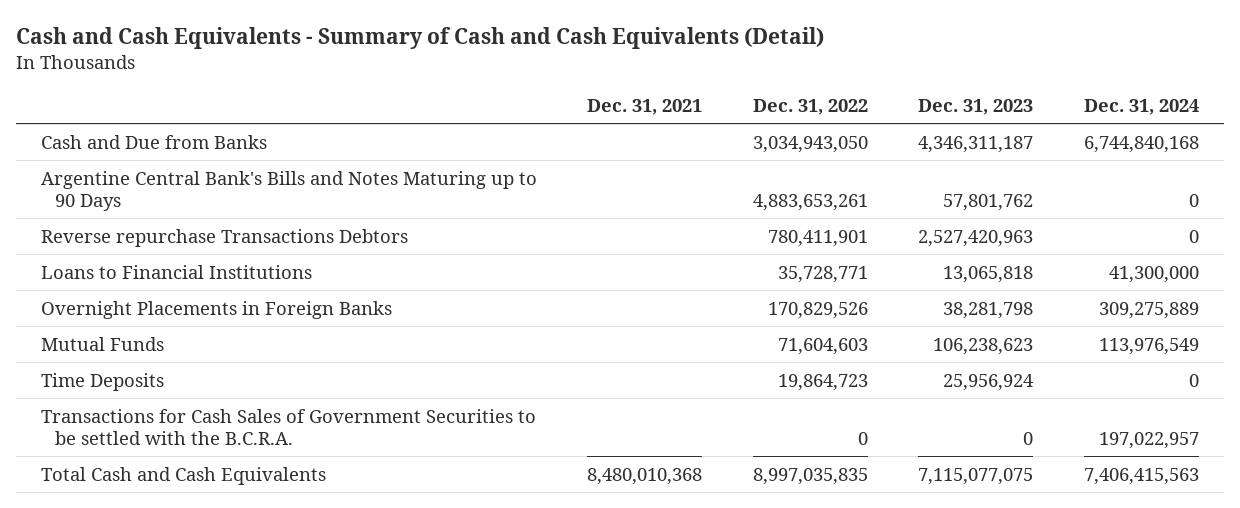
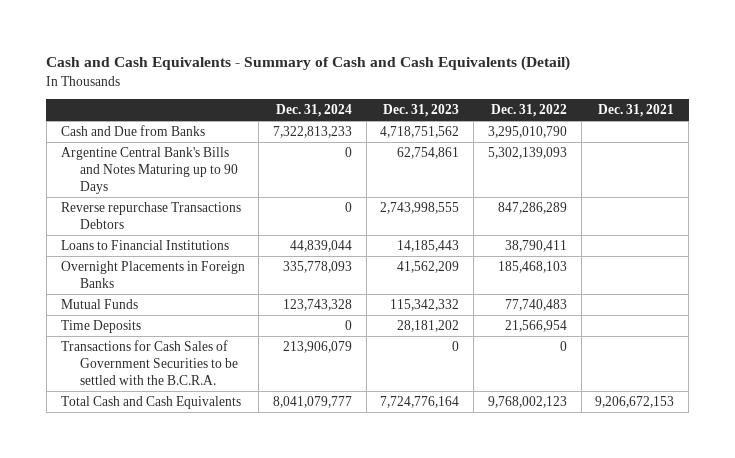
[752,135,868,153] 3,034,943,050 -> [487,125,567,138] 3,295,010,790
[918,135,1034,153] 4,346,311,187 -> [380,125,460,138] 4,718,751,562
[1083,135,1199,153] 6,744,840,168 -> [273,125,353,138] 7,322,813,233
[752,194,868,212] 4,883,653,261 -> [487,146,567,159] 5,302,139,093
[943,194,1034,212] 57,801,762 -> [397,146,460,159] 62,754,861
[767,229,868,247] 780,411,901 -> [497,201,567,214] 847,286,289
[918,229,1034,247] 2,527,420,963 -> [380,201,460,214] 2,743,998,555
[777,265,868,283] 35,728,771 -> [504,239,567,252] 38,790,411
[943,265,1034,283] 13,065,818 -> [397,239,460,252] 14,185,443
[1108,265,1199,283] 41,300,000 -> [290,239,353,252] 44,839,044
[767,301,868,319] 170,829,526 -> [497,260,567,273] 185,468,103
[943,301,1034,319] 38,281,798 -> [397,260,460,273] 41,562,209
[1098,301,1199,319] 309,275,889 -> [283,260,353,273] 335,778,093
[777,337,868,355] 71,604,603 -> [504,298,567,311] 77,740,483
[933,337,1034,355] 106,238,623 -> [390,298,460,311] 115,342,332
[1098,337,1199,355] 113,976,549 -> [283,298,353,311] 123,743,328
[777,373,868,391] 19,864,723 -> [504,319,567,332] 21,566,954
[943,373,1035,391] 25,956,924 -> [397,319,460,332] 28,181,202
[1098,432,1199,450] 197,022,957 -> [283,340,353,353] 213,906,079
[587,467,703,485] 8,480,010,368 -> [595,395,675,408] 9,206,672,153
[752,467,868,485] 8,997,035,835 -> [487,395,567,408] 9,768,002,123
[918,467,1034,485] 7,115,077,075 -> [380,395,460,408] 7,724,776,164
[1083,467,1199,485] 7,406,415,563 -> [273,395,353,408] 8,041,079,777

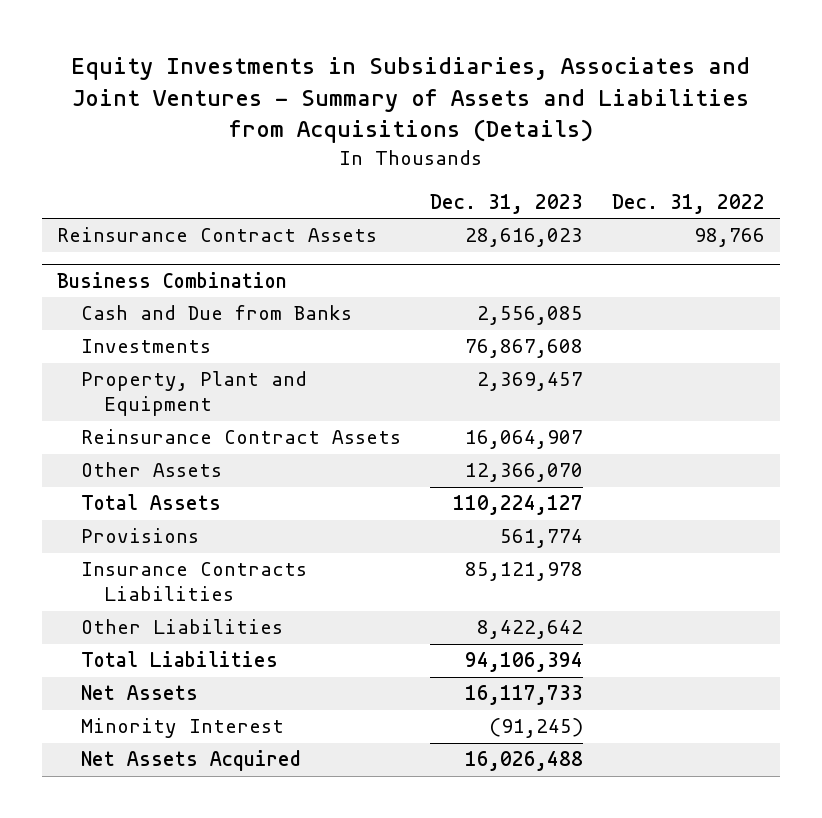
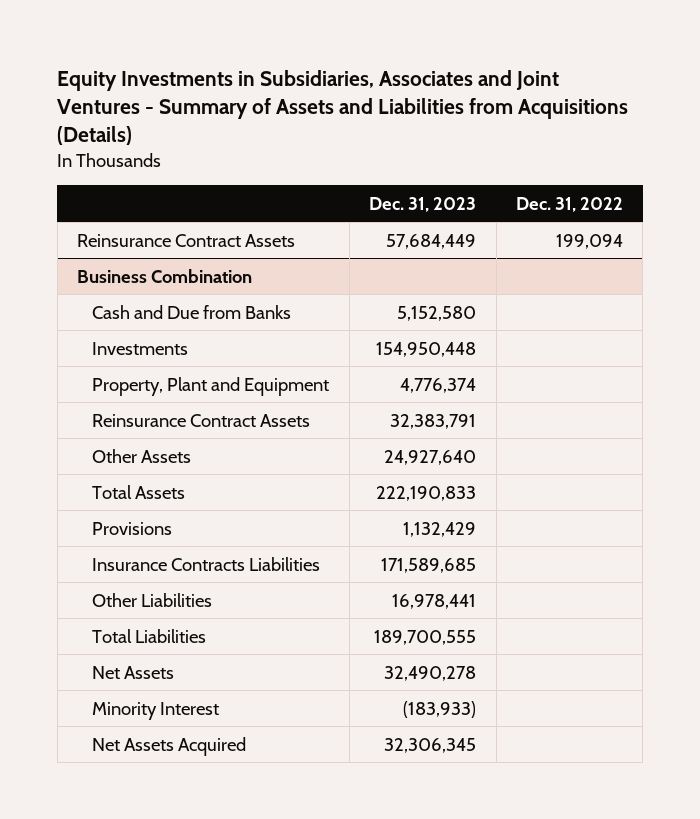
[464,228,583,248] 28,616,023 -> [386,233,477,249] 57,684,449
[694,228,766,248] 98,766 -> [555,233,623,249] 199,094
[476,306,583,326] 2,556,085 -> [397,305,477,321] 5,152,580
[464,339,583,359] 76,867,608 -> [376,341,477,357] 154,950,448
[476,372,583,392] 2,369,457 -> [400,377,477,393] 4,776,374
[464,430,583,450] 16,064,907 -> [390,413,477,429] 32,383,791
[464,463,583,483] 12,366,070 -> [384,449,477,465] 24,927,640
[452,495,583,516] 110,224,127 -> [376,485,477,501] 222,190,833
[499,529,583,549] 561,774 -> [403,521,477,537] 1,132,429
[464,562,583,582] 85,121,978 -> [381,557,477,573] 171,589,685
[476,620,583,640] 8,422,642 -> [392,593,477,609] 16,978,441
[464,652,583,673] 94,106,394 -> [374,629,477,645] 189,700,555
[464,685,583,706] 16,117,733 -> [384,665,477,681] 32,490,278
[488,718,583,739] (91,245) -> [403,700,477,718] (183,933)
[464,751,583,772] 16,026,488 -> [384,737,477,753] 32,306,345

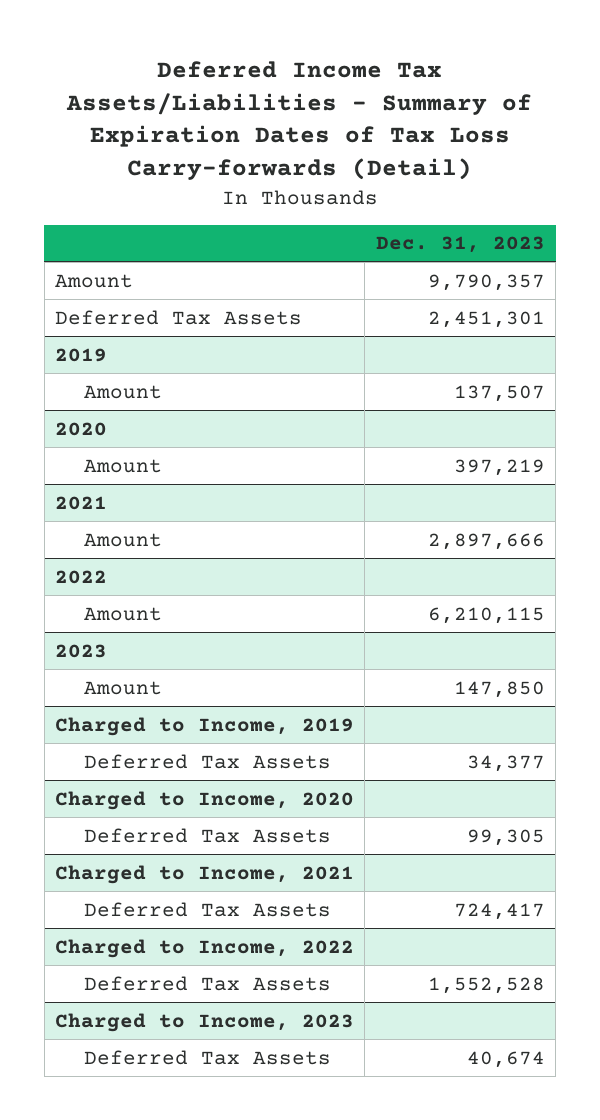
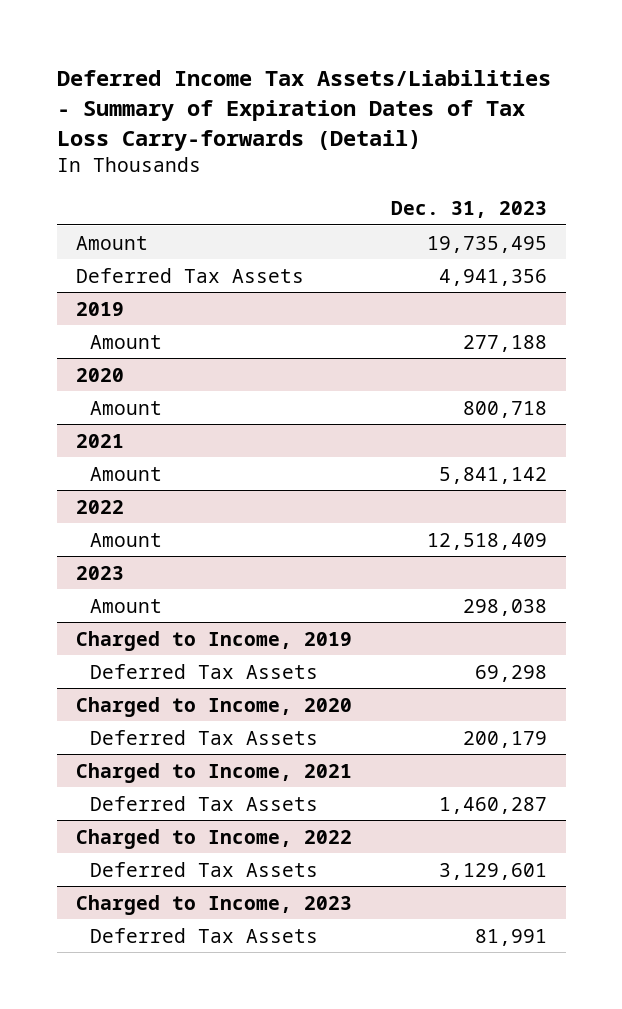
[427,273,545,291] 9,790,357 -> [426,235,547,253] 19,735,495
[427,310,545,328] 2,451,301 -> [438,268,547,286] 4,941,356
[453,384,545,402] 137,507 -> [462,334,547,352] 277,188
[453,458,545,476] 397,219 -> [462,400,547,418] 800,718
[427,532,545,550] 2,897,666 -> [438,466,547,484] 5,841,142
[427,606,545,624] 6,210,115 -> [426,532,547,550] 12,518,409
[453,680,545,698] 147,850 -> [462,598,547,616] 298,038
[466,754,545,772] 34,377 -> [474,664,547,682] 69,298
[466,828,545,846] 99,305 -> [462,730,547,748] 200,179
[453,902,545,920] 724,417 -> [438,796,547,814] 1,460,287
[427,976,545,994] 1,552,528 -> [438,862,547,880] 3,129,601
[466,1050,545,1068] 40,674 -> [474,928,547,946] 81,991

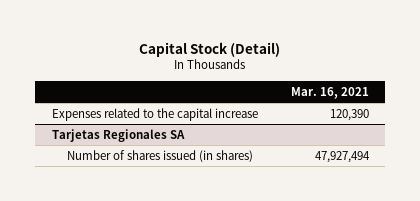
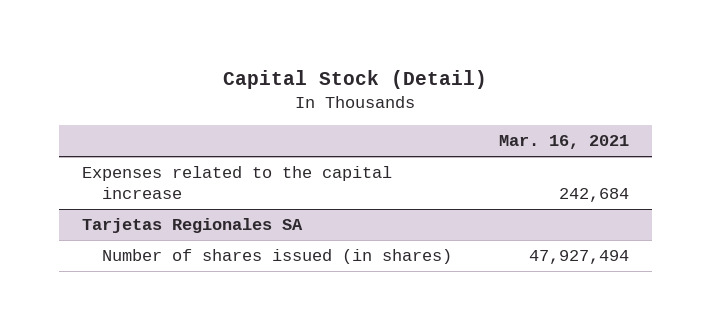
[329,108,369,121] 120,390 -> [558,187,629,202] 242,684

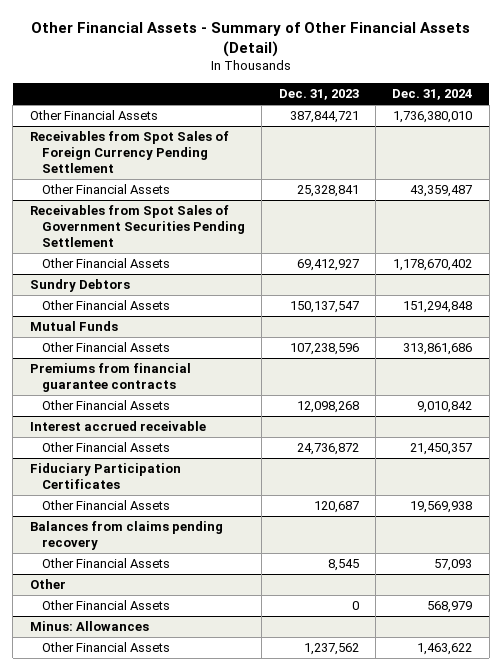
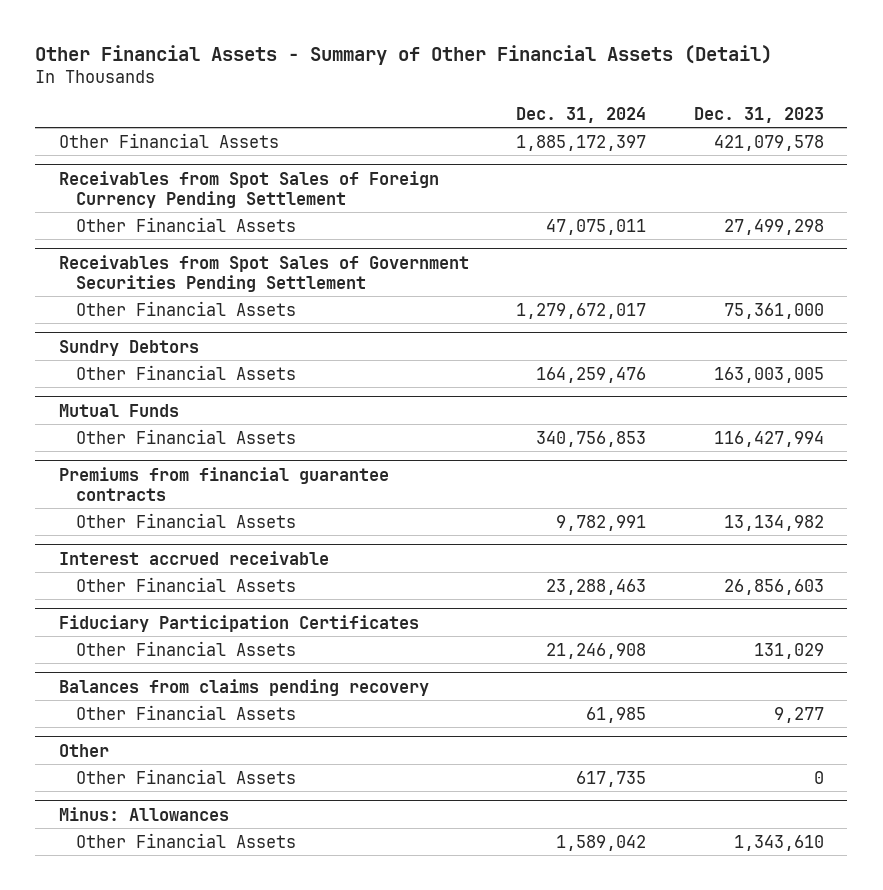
[289,111,359,124] 387,844,721 -> [713,134,824,151] 421,079,578
[393,111,473,124] 1,736,380,010 -> [516,134,647,151] 1,885,172,397
[296,185,359,198] 25,328,841 -> [723,218,824,235] 27,499,298
[410,185,473,198] 43,359,487 -> [546,218,647,235] 47,075,011
[296,259,359,272] 69,412,927 -> [723,302,824,319] 75,361,000
[393,259,473,272] 1,178,670,402 -> [516,302,647,319] 1,279,672,017
[289,301,359,314] 150,137,547 -> [713,366,824,383] 163,003,005
[403,301,473,314] 151,294,848 -> [536,366,647,383] 164,259,476
[289,343,359,356] 107,238,596 -> [713,430,824,447] 116,427,994
[403,343,473,356] 313,861,686 -> [536,430,647,447] 340,756,853
[296,401,359,414] 12,098,268 -> [723,514,824,531] 13,134,982
[417,401,473,414] 9,010,842 -> [556,514,647,531] 9,782,991
[296,443,359,456] 24,736,872 -> [723,578,824,595] 26,856,603
[410,443,473,456] 21,450,357 -> [546,578,647,595] 23,288,463
[313,501,359,514] 120,687 -> [753,642,824,659] 131,029
[410,501,473,514] 19,569,938 -> [546,642,647,659] 21,246,908
[327,559,359,572] 8,545 -> [773,706,824,723] 9,277
[434,559,473,572] 57,093 -> [586,706,647,723] 61,985
[427,601,473,614] 568,979 -> [576,770,647,787] 617,735
[303,643,359,656] 1,237,562 -> [733,834,824,851] 1,343,610
[417,643,473,656] 1,463,622 -> [556,834,647,851] 1,589,042

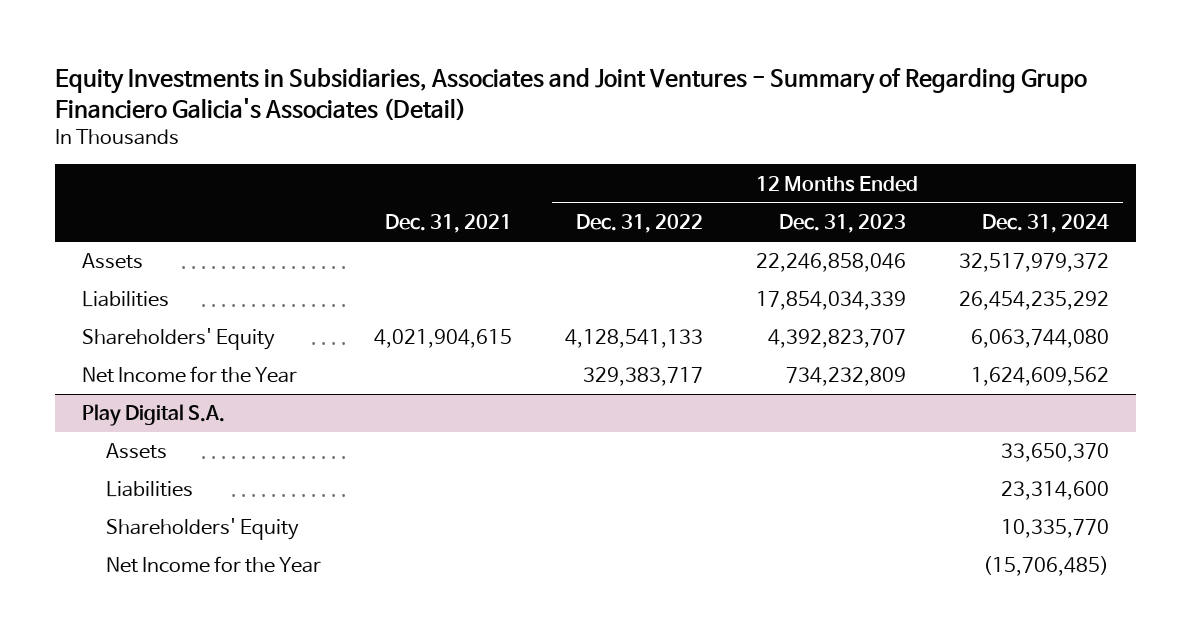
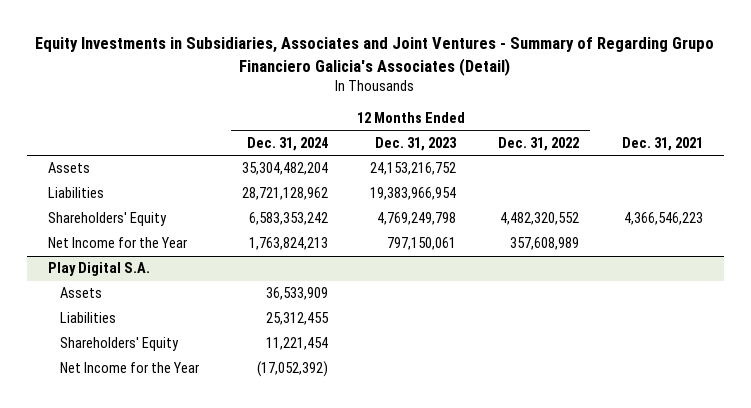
[756,253,907,273] 22,246,858,046 -> [370,162,457,176] 24,153,216,752
[959,253,1110,273] 32,517,979,372 -> [241,162,328,176] 35,304,482,204
[756,291,907,311] 17,854,034,339 -> [370,187,457,201] 19,383,966,954
[959,291,1110,311] 26,454,235,292 -> [241,187,328,201] 28,721,128,962
[373,329,512,349] 4,021,904,615 -> [623,212,703,226] 4,366,546,223
[564,329,703,349] 4,128,541,133 -> [500,212,580,226] 4,482,320,552
[768,329,907,349] 4,392,823,707 -> [377,212,457,226] 4,769,249,798
[971,329,1110,349] 6,063,744,080 -> [248,212,328,226] 6,583,353,242
[582,367,703,387] 329,383,717 -> [510,237,580,251] 357,608,989
[786,367,907,387] 734,232,809 -> [387,237,457,251] 797,150,061
[971,367,1110,387] 1,624,609,562 -> [248,237,328,251] 1,763,824,213
[1001,443,1110,463] 33,650,370 -> [265,287,328,301] 36,533,909
[1001,481,1110,501] 23,314,600 -> [265,312,329,326] 25,312,455
[1001,519,1110,539] 10,335,770 -> [265,337,328,351] 11,221,454
[983,556,1110,577] (15,706,485) -> [256,361,328,378] (17,052,392)

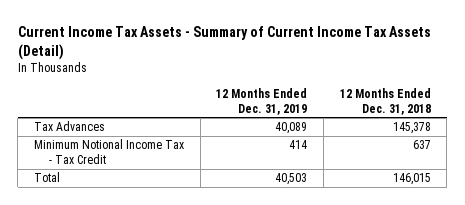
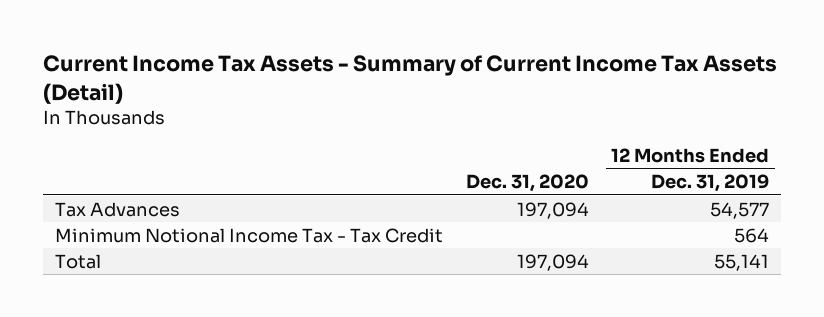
[339,87,431,115] 12 Months Ended Dec. 31, 2018 -> none
none -> [465,174,589,193] Dec. 31, 2020
[275,122,308,135] 40,089 -> [710,201,770,219] 54,577
[289,140,308,150] 414 -> [734,227,770,243] 564
[275,173,308,186] 40,503 -> [714,253,770,271] 55,141

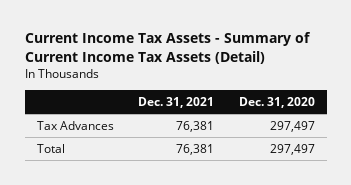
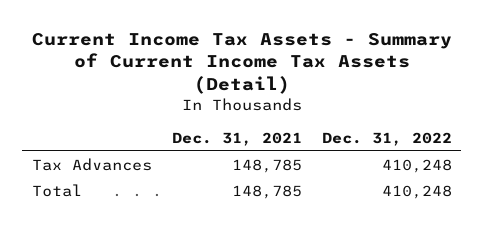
[238,97,315,109] Dec. 31, 2020 -> none
none -> [321,131,452,146] Dec. 31, 2022
[176,120,215,132] 76,381 -> [231,159,302,174] 148,785
[176,143,215,155] 76,381 -> [231,185,302,200] 148,785

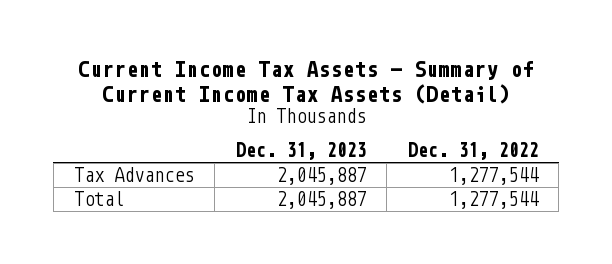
[171,131,302,146] Dec. 31, 2021 -> none
none -> [235,142,366,161] Dec. 31, 2023
[381,159,452,174] 410,248 -> [447,167,539,186] 1,277,544
[381,185,452,200] 410,248 -> [447,191,539,210] 1,277,544

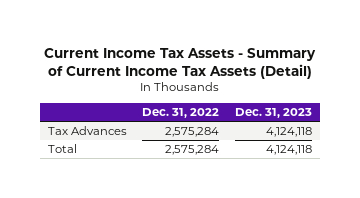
[275,167,366,186] 2,045,887 -> [266,127,313,138] 4,124,118
[447,167,539,186] 1,277,544 -> [165,127,220,138] 2,575,284
[275,191,366,210] 2,045,887 -> [266,145,313,156] 4,124,118
[447,191,539,210] 1,277,544 -> [165,145,220,156] 2,575,284

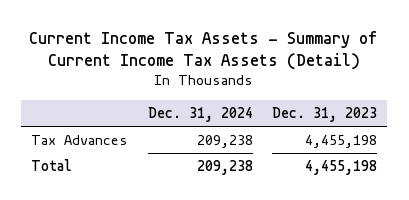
[142,108,220,119] Dec. 31, 2022 -> none
none -> [147,106,253,122] Dec. 31, 2024
[266,127,313,138] 4,124,118 -> [305,135,378,149] 4,455,198
[266,145,313,156] 4,124,118 -> [305,160,378,176] 4,455,198

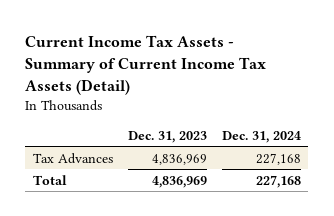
[196,135,253,149] 209,238 -> [255,152,301,165] 227,168
[305,135,378,149] 4,455,198 -> [151,153,207,165] 4,836,969
[196,160,253,176] 209,238 -> [255,174,301,188] 227,168
[305,160,378,176] 4,455,198 -> [151,175,207,188] 4,836,969

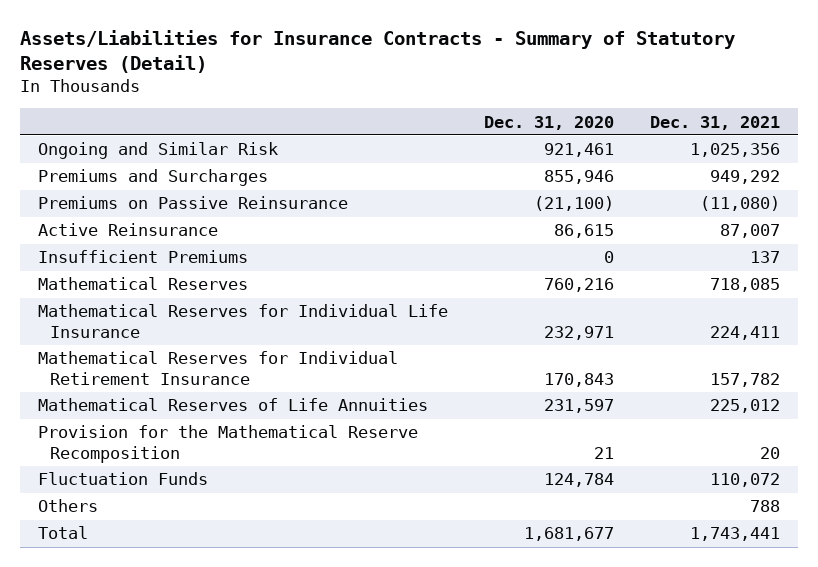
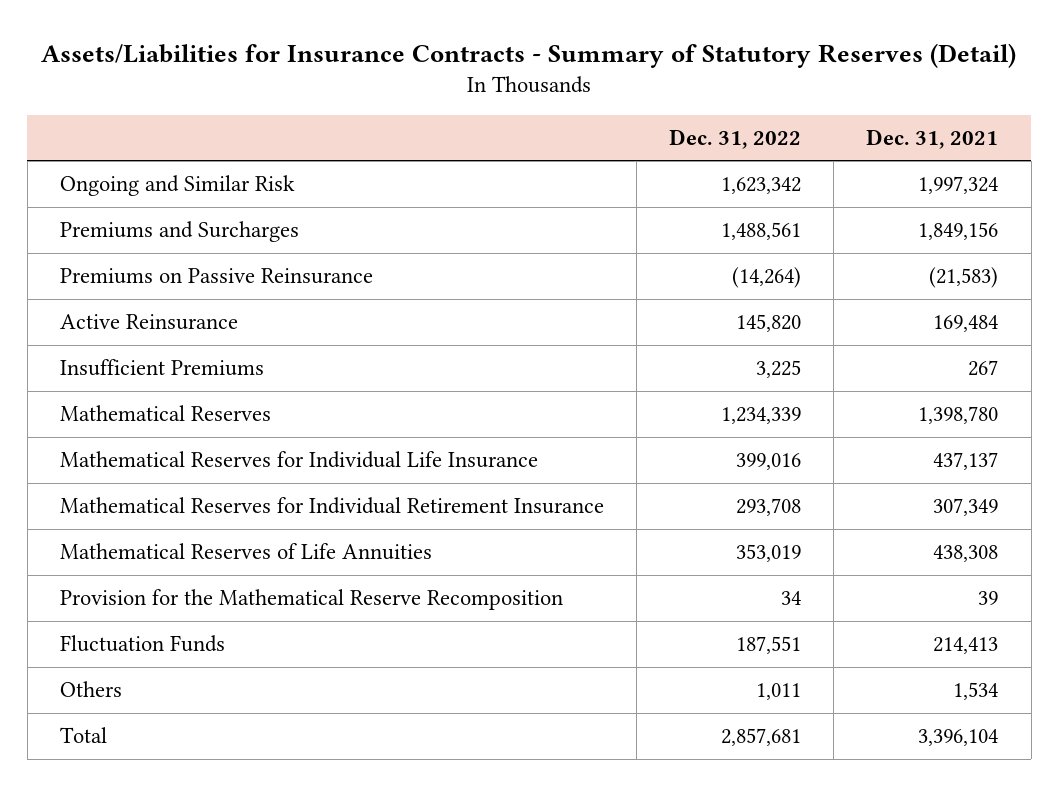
[483,115,614,130] Dec. 31, 2020 -> none
none -> [669,128,802,149] Dec. 31, 2022
[690,143,781,158] 1,025,356 -> [918,176,999,195] 1,997,324
[710,170,781,185] 949,292 -> [918,222,999,241] 1,849,156
[700,196,781,212] (11,080) -> [929,267,999,289] (21,583)
[720,224,781,239] 87,007 -> [933,315,999,333] 169,484
[750,251,781,264] 137 -> [968,360,999,377] 267
[710,278,781,293] 718,085 -> [918,406,999,425] 1,398,780
[710,325,781,340] 224,411 -> [933,452,999,471] 437,137
[710,372,781,387] 157,782 -> [933,498,999,517] 307,349
[710,399,781,414] 225,012 -> [933,545,999,563] 438,308
[760,446,781,459] 20 -> [978,591,999,606] 39
[710,473,781,488] 110,072 -> [933,637,999,655] 214,413
[750,500,781,513] 788 -> [953,682,999,701] 1,534
[690,527,781,542] 1,743,441 -> [918,729,999,747] 3,396,104

